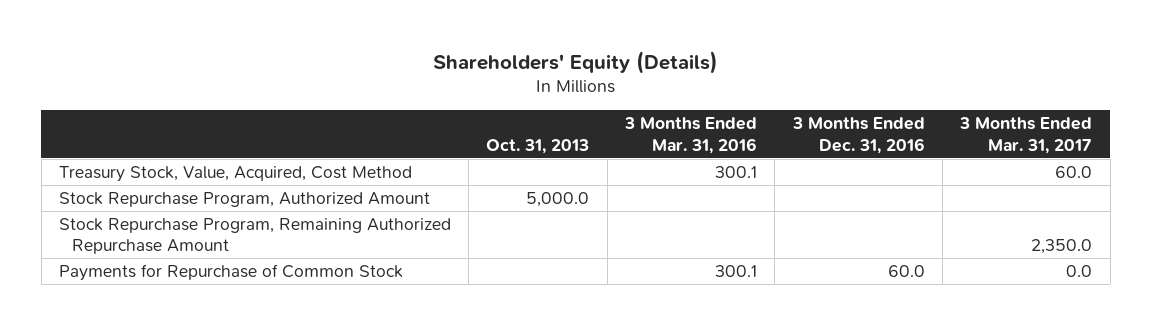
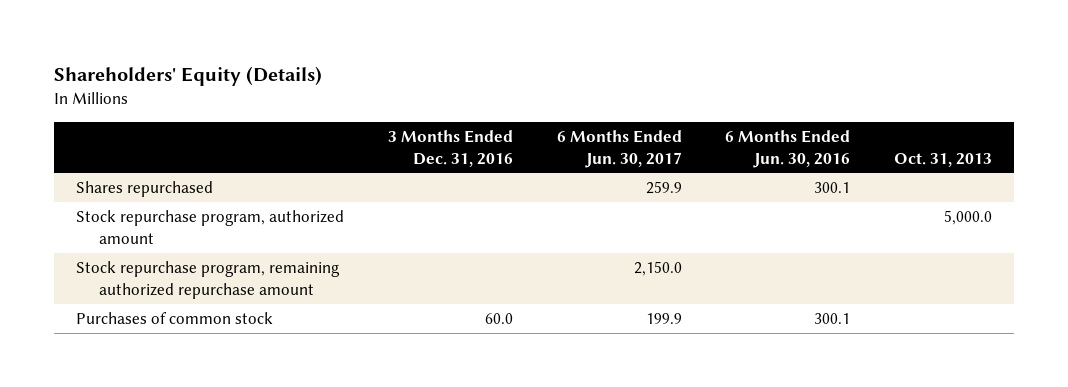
[624,117,758,154] 3 Months Ended Mar. 31, 2016 -> none
[959,117,1093,154] 3 Months Ended Mar. 31, 2017 -> none
none -> [556,129,682,168] 6 Months Ended Jun. 30, 2017
none -> [725,129,851,168] 6 Months Ended Jun. 30, 2016
[58,165,412,182] Treasury Stock, Value, Acquired, Cost Method -> [76,180,214,197] Shares repurchased
[58,191,430,207] Stock Repurchase Program, Authorized Amount -> [76,209,345,244] Stock repurchase program, authorized amount
[58,217,451,255] Stock Repurchase Program, Remaining Authorized Repurchase Amount -> [76,260,341,299] Stock repurchase program, remaining authorized repurchase amount
[58,263,403,281] Payments for Repurchase of Common Stock -> [76,311,274,324] Purchases of common stock

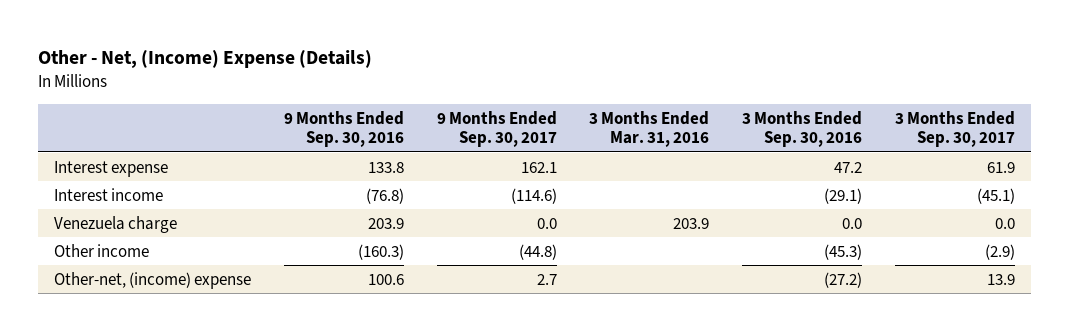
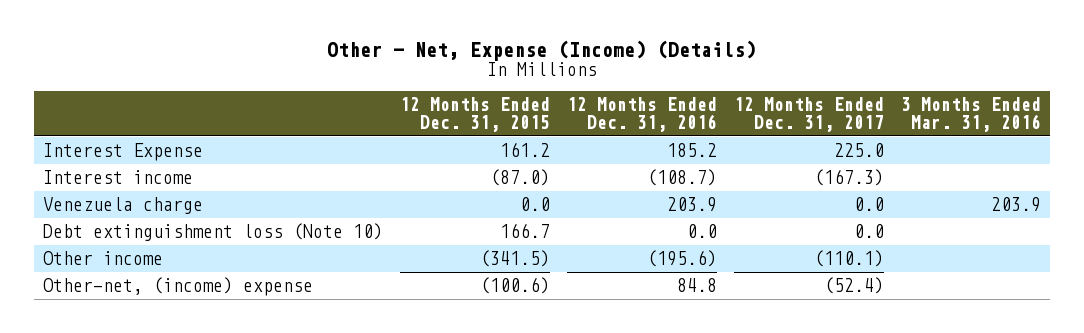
[37,50,372,69] Other - Net, (Income) Expense (Details) -> [327,39,757,61] Other - Net, Expense (Income) (Details)
[283,110,404,148] 9 Months Ended Sep. 30, 2016 -> none
[436,110,557,148] 9 Months Ended Sep. 30, 2017 -> none
[742,110,863,148] 3 Months Ended Sep. 30, 2016 -> none
[894,110,1015,148] 3 Months Ended Sep. 30, 2017 -> none
none -> [399,97,550,132] 12 Months Ended Dec. 31, 2015
none -> [567,97,718,132] 12 Months Ended Dec. 31, 2016
none -> [734,97,885,132] 12 Months Ended Dec. 31, 2017
[54,160,169,177] Interest expense -> [42,143,203,162] Interest Expense
none -> [42,223,383,242] Debt extinguishment loss (Note 10)

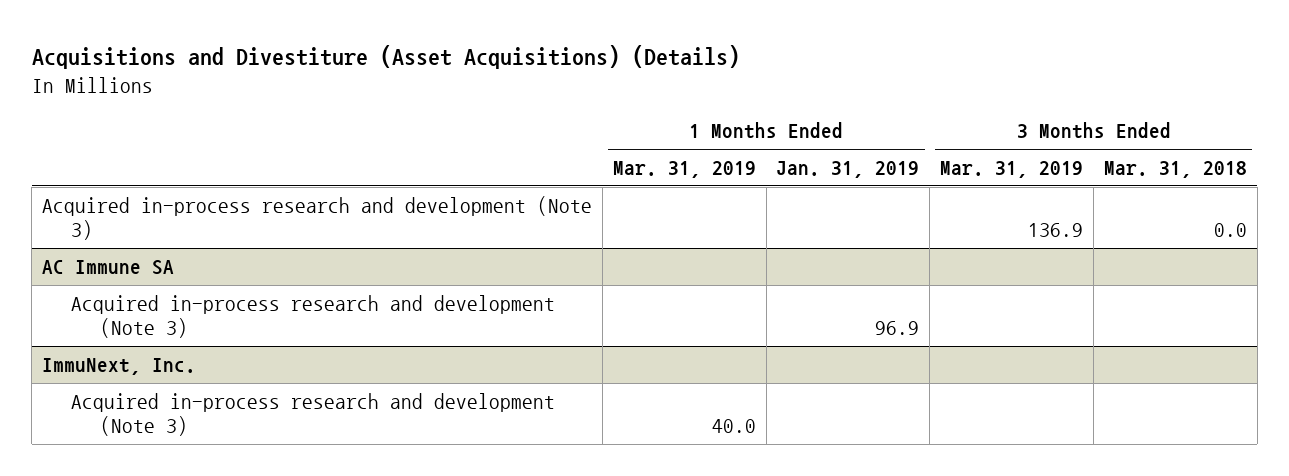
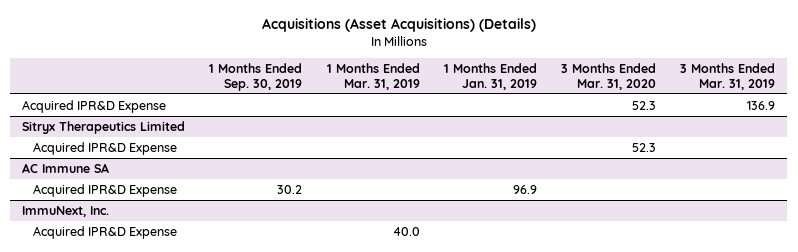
[31,44,740,69] Acquisitions and Divestiture (Asset Acquisitions) (Details) -> [261,18,536,33] Acquisitions (Asset Acquisitions) (Details)
[1103,161,1247,179] Mar. 31, 2018 -> none
none -> [209,62,303,91] 1 Months Ended Sep. 30, 2019
none -> [561,62,657,90] 3 Months Ended Mar. 31, 2020
[42,196,593,241] Acquired in-process research and development (Note 3) -> [22,99,167,113] Acquired IPR&D Expense
none -> [22,120,186,134] Sitryx Therapeutics Limited
none -> [32,141,177,155] Acquired IPR&D Expense
[71,295,556,339] Acquired in-process research and development (Note 3) -> [32,183,177,197] Acquired IPR&D Expense
[71,393,556,437] Acquired in-process research and development (Note 3) -> [32,225,177,239] Acquired IPR&D Expense

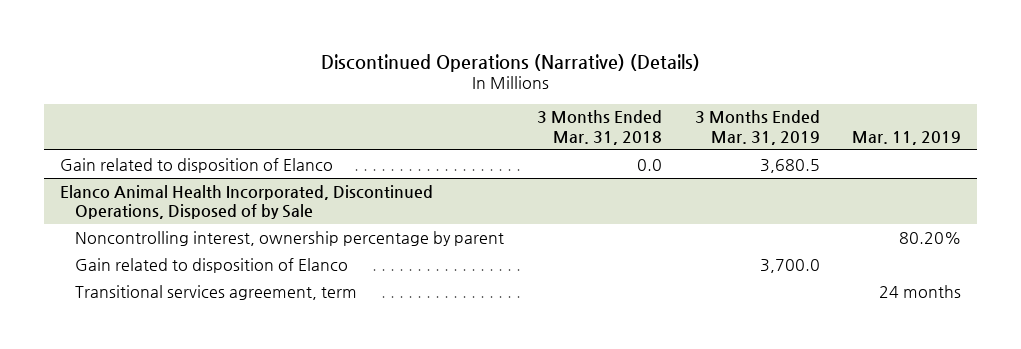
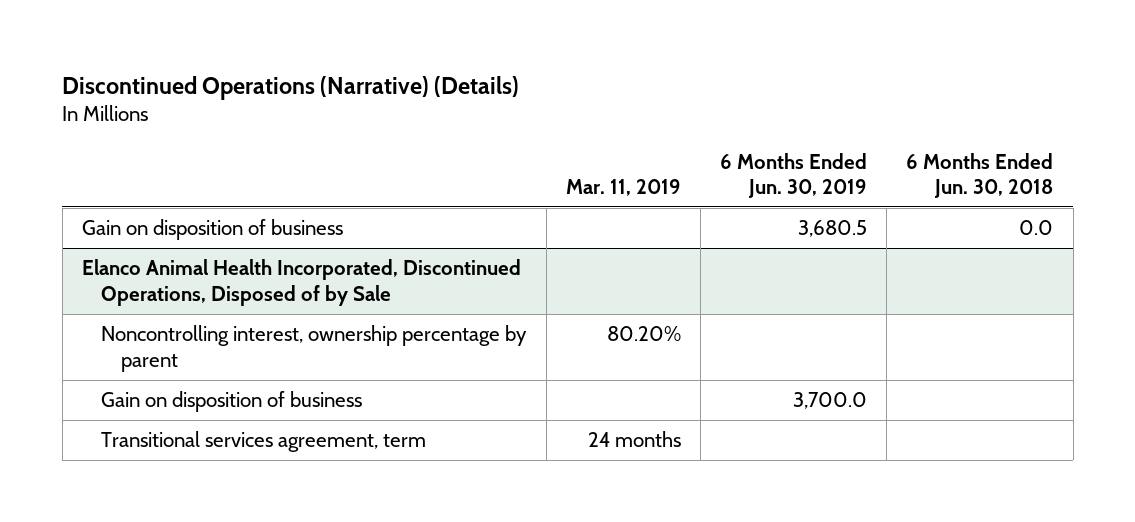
[537,110,663,146] 3 Months Ended Mar. 31, 2018 -> none
[694,110,820,146] 3 Months Ended Mar. 31, 2019 -> none
none -> [720,152,868,199] 6 Months Ended Jun. 30, 2019
none -> [906,152,1054,199] 6 Months Ended Jun. 30, 2018
[60,157,334,173] Gain related to disposition of Elanco -> [81,219,343,241] Gain on disposition of business
[75,257,349,273] Gain related to disposition of Elanco -> [101,391,363,413] Gain on disposition of business

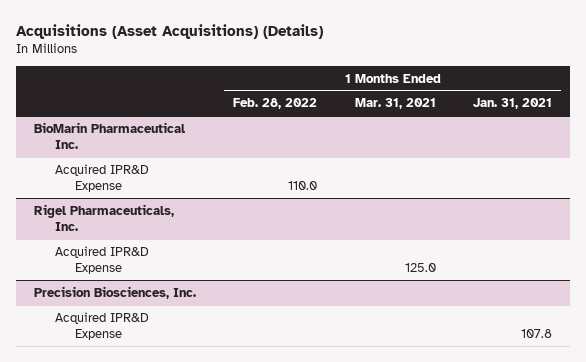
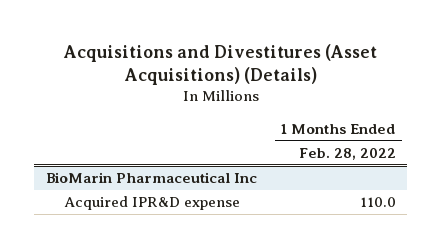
[15,23,323,39] Acquisitions (Asset Acquisitions) (Details) -> [62,43,377,86] Acquisitions and Divestitures (Asset Acquisitions) (Details)
[354,98,436,110] Mar. 31, 2021 -> none
[472,98,552,110] Jan. 31, 2021 -> none
[34,203,175,232] Rigel Pharmaceuticals, Inc. -> none
[54,245,149,275] Acquired IPR&D Expense -> none
[34,285,197,299] Precision Biosciences, Inc. -> none
[54,311,149,341] Acquired IPR&D Expense -> none
[34,121,187,150] BioMarin Pharmaceutical Inc. -> [46,172,258,184] BioMarin Pharmaceutical Inc
[54,163,149,193] Acquired IPR&D Expense -> [64,196,241,211] Acquired IPR&D expense

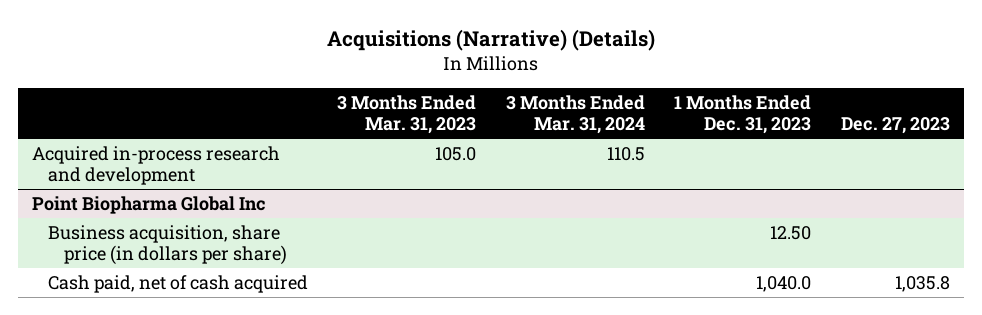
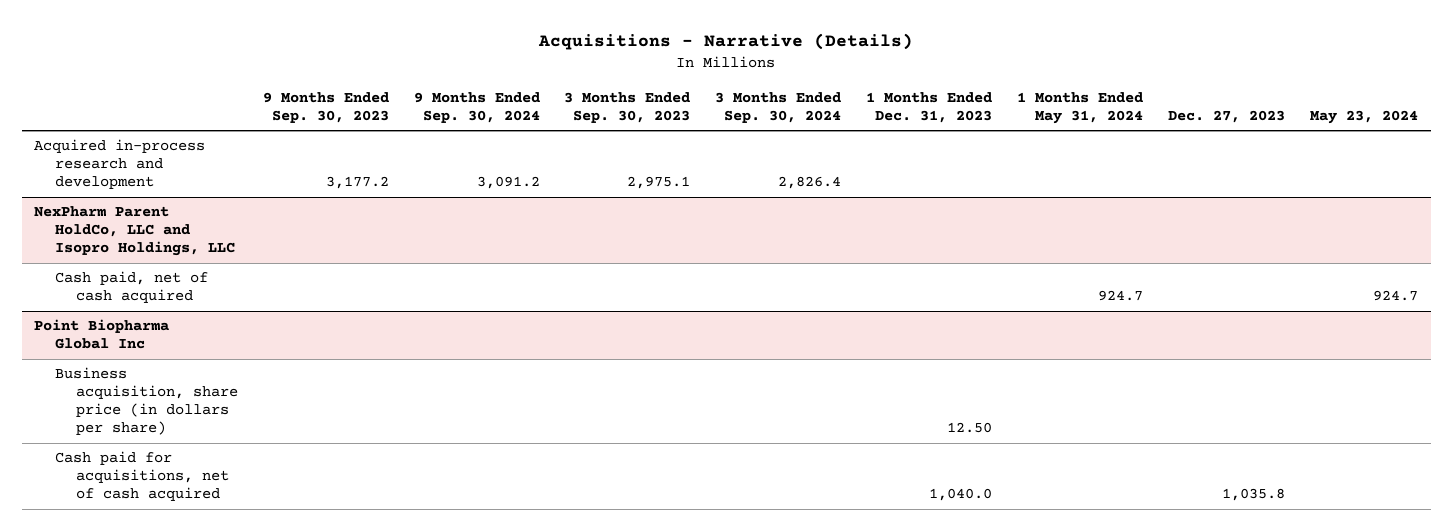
[326,28,655,51] Acquisitions (Narrative) (Details) -> [538,32,914,50] Acquisitions - Narrative (Details)
[337,95,477,135] 3 Months Ended Mar. 31, 2023 -> none
[505,95,645,135] 3 Months Ended Mar. 31, 2024 -> none
none -> [262,91,389,123] 9 Months Ended Sep. 30, 2023
none -> [413,91,540,123] 9 Months Ended Sep. 30, 2024
none -> [564,91,691,123] 3 Months Ended Sep. 30, 2023
none -> [715,91,842,123] 3 Months Ended Sep. 30, 2024
none -> [1017,91,1144,124] 1 Months Ended May 31, 2024
none -> [1310,109,1419,124] May 23, 2024
none -> [34,206,236,257] NexPharm Parent HoldCo, LLC and Isopro Holdings, LLC
none -> [55,271,209,304] Cash paid, net of cash acquired
[48,275,309,294] Cash paid, net of cash acquired -> [55,451,229,502] Cash paid for acquisitions, net of cash acquired

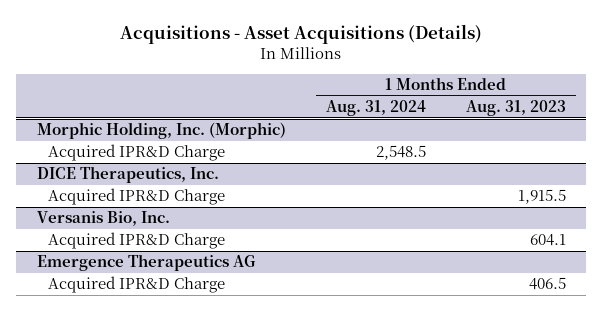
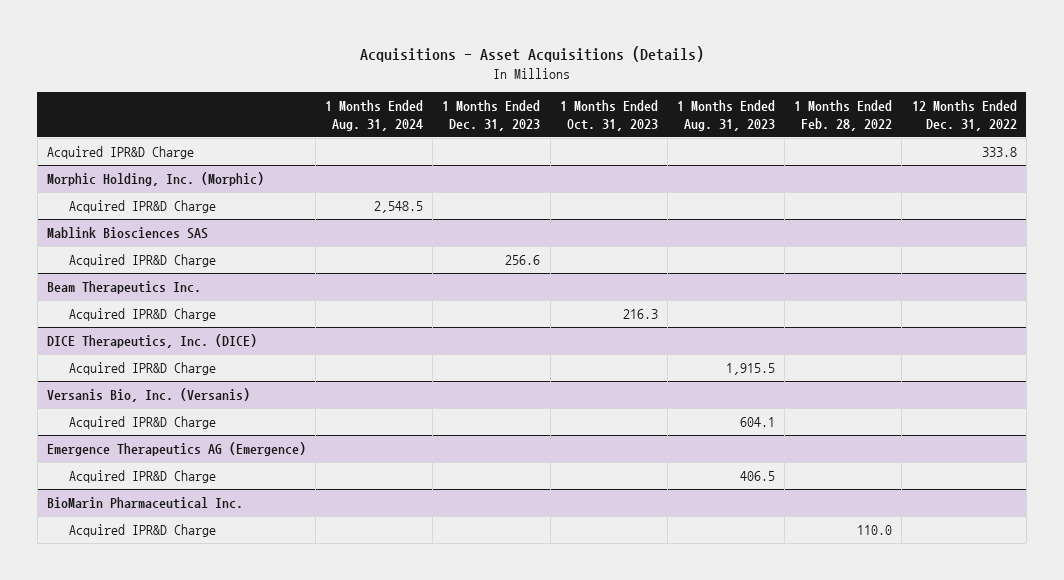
none -> [442,99,541,131] 1 Months Ended Dec. 31, 2023
none -> [559,99,658,131] 1 Months Ended Oct. 31, 2023
none -> [794,99,893,131] 1 Months Ended Feb. 28, 2022
none -> [911,99,1017,131] 12 Months Ended Dec. 31, 2022
none -> [46,145,194,159] Acquired IPR&D Charge
none -> [46,226,208,239] Mablink Biosciences SAS
none -> [69,253,217,267] Acquired IPR&D Charge
none -> [46,280,201,294] Beam Therapeutics Inc.
none -> [69,307,217,321] Acquired IPR&D Charge
[36,166,219,184] DICE Therapeutics, Inc. -> [46,333,257,348] DICE Therapeutics, Inc. (DICE)
[36,211,170,227] Versanis Bio, Inc. -> [46,387,250,402] Versanis Bio, Inc. (Versanis)
[36,254,256,272] Emergence Therapeutics AG -> [46,441,306,456] Emergence Therapeutics AG (Emergence)
none -> [46,496,243,509] BioMarin Pharmaceutical Inc.
none -> [69,523,217,537] Acquired IPR&D Charge

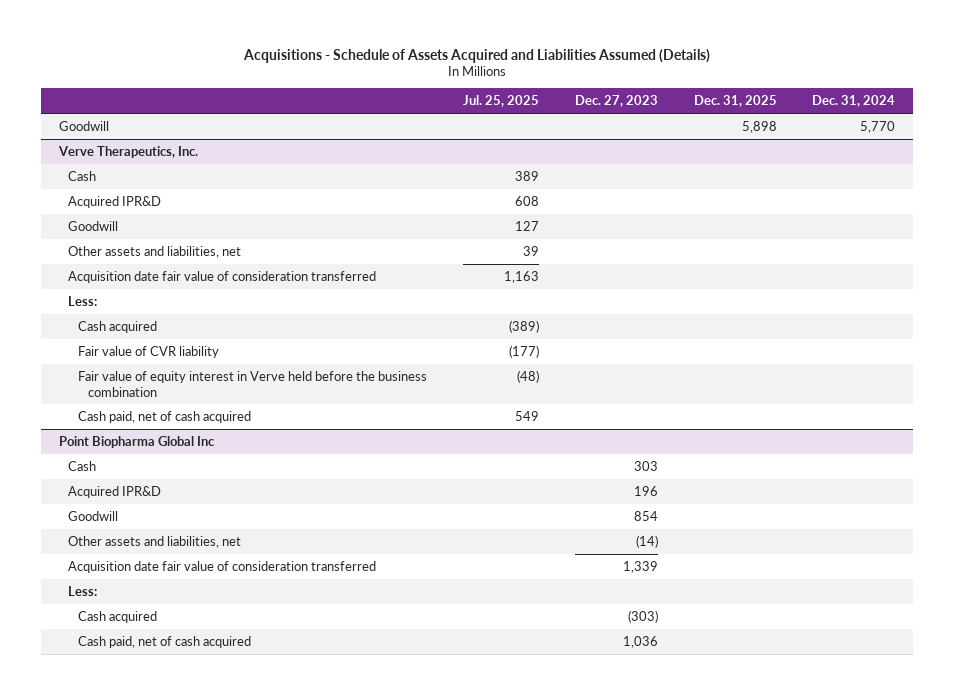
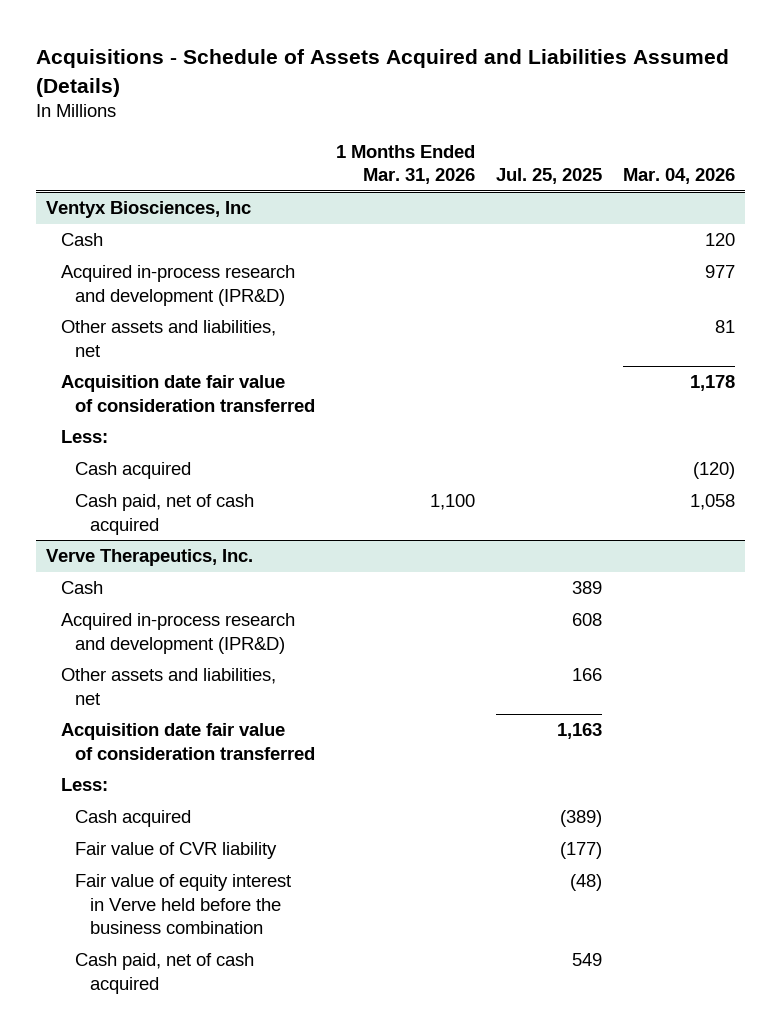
[574,95,658,108] Dec. 27, 2023 -> none
[693,95,777,108] Dec. 31, 2025 -> none
[812,95,896,108] Dec. 31, 2024 -> none
none -> [336,145,476,185] 1 Months Ended Mar. 31, 2026
none -> [622,168,735,185] Mar. 04, 2026
[58,120,109,131] Goodwill -> none
none -> [45,201,251,219] Ventyx Biosciences, Inc
none -> [60,233,103,247] Cash
none -> [60,265,295,306] Acquired in-process research and development (IPR&D)
none -> [60,320,276,357] Other assets and liabilities, net
none -> [60,375,316,412] Acquisition date fair value of consideration transferred
none -> [60,430,108,444] Less:
none -> [75,462,192,480] Cash acquired
none -> [75,494,255,535] Cash paid, net of cash acquired
[68,220,119,231] Goodwill -> none
[68,195,162,208] Acquired IPR&D -> [60,613,295,654] Acquired in-process research and development (IPR&D)
[523,245,540,256] 39 -> [571,668,602,682] 166
[58,435,215,448] Point Biopharma Global Inc -> none
[68,460,97,471] Cash -> none
[68,485,162,498] Acquired IPR&D -> none
[68,510,119,521] Goodwill -> none
[68,535,242,548] Other assets and liabilities, net -> none
[68,560,377,573] Acquisition date fair value of consideration transferred -> none
[68,585,98,596] Less: -> none
[78,610,158,623] Cash acquired -> none
[78,635,252,648] Cash paid, net of cash acquired -> none

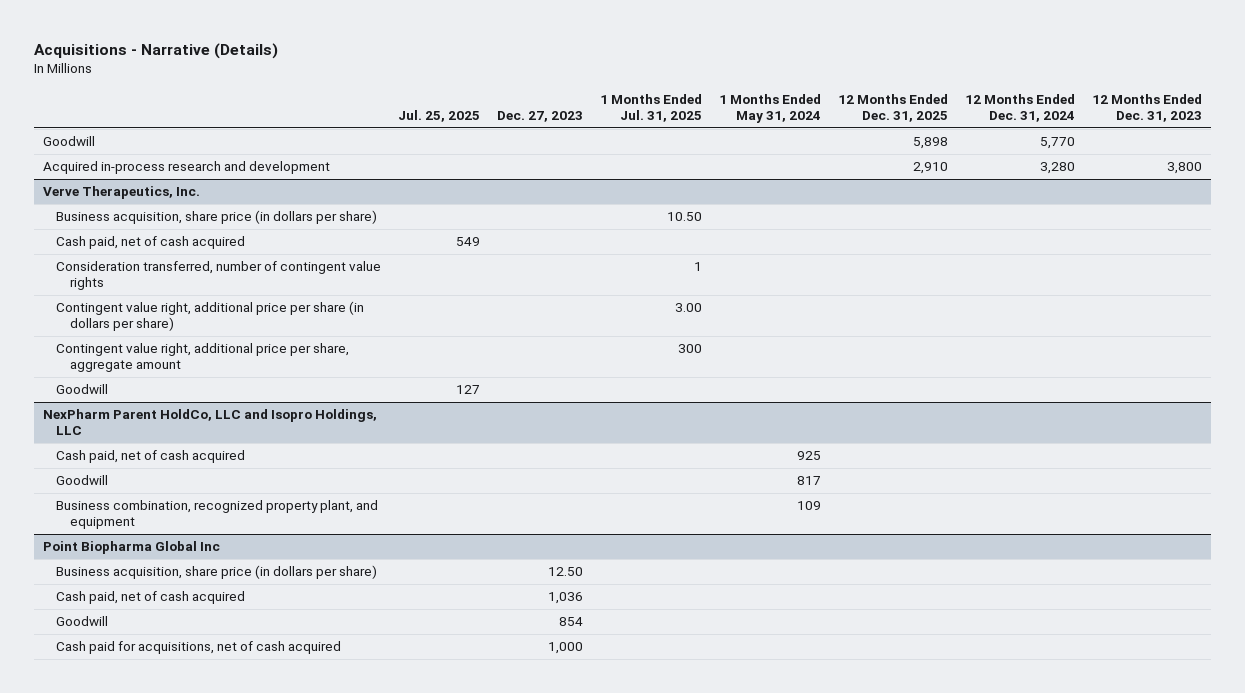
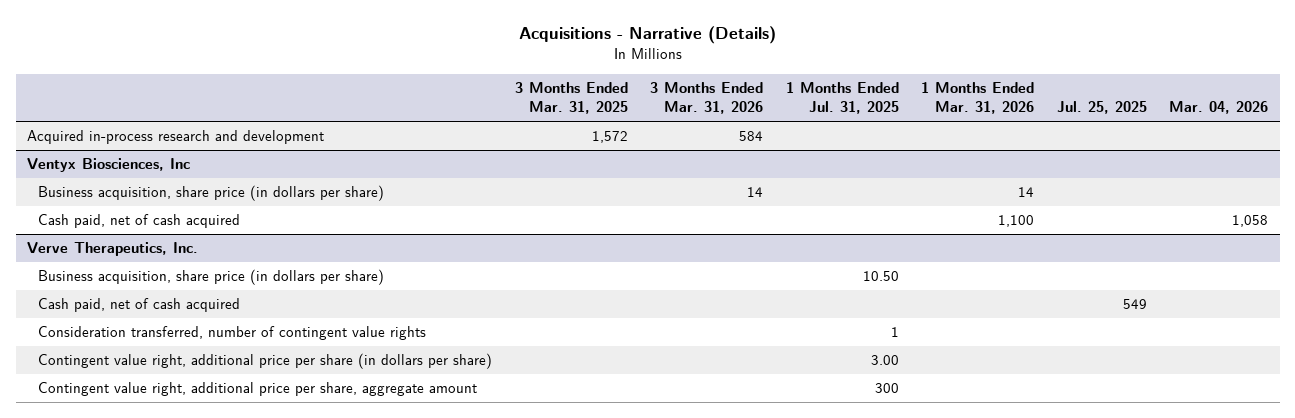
[497,110,584,122] Dec. 27, 2023 -> none
[719,93,822,123] 1 Months Ended May 31, 2024 -> none
[838,93,949,122] 12 Months Ended Dec. 31, 2025 -> none
[965,93,1076,122] 12 Months Ended Dec. 31, 2024 -> none
[1092,93,1203,122] 12 Months Ended Dec. 31, 2023 -> none
none -> [514,82,628,115] 3 Months Ended Mar. 31, 2025
none -> [650,82,764,115] 3 Months Ended Mar. 31, 2026
none -> [921,82,1035,115] 1 Months Ended Mar. 31, 2026
none -> [1169,101,1269,115] Mar. 04, 2026
[42,136,95,147] Goodwill -> none
none -> [26,158,190,173] Ventyx Biosciences, Inc
none -> [37,185,384,202] Business acquisition, share price (in dollars per share)
none -> [37,214,240,229] Cash paid, net of cash acquired
[56,384,109,395] Goodwill -> none
[42,409,377,436] NexPharm Parent HoldCo, LLC and Isopro Holdings, LLC -> none
[56,450,246,464] Cash paid, net of cash acquired -> none
[56,475,109,486] Goodwill -> none
[56,500,379,530] Business combination, recognized property plant, and equipment -> none
[42,541,220,555] Point Biopharma Global Inc -> none
[56,565,378,580] Business acquisition, share price (in dollars per share) -> none
[56,591,246,605] Cash paid, net of cash acquired -> none
[56,616,109,627] Goodwill -> none
[56,641,342,655] Cash paid for acquisitions, net of cash acquired -> none

